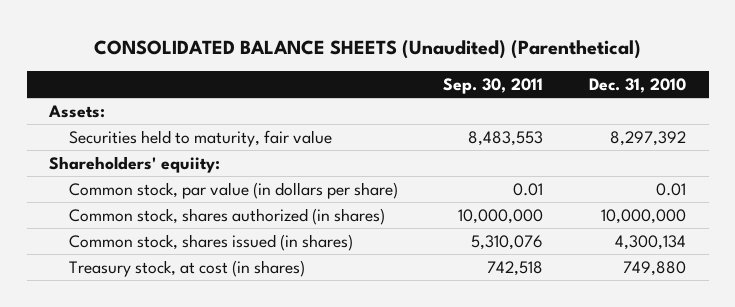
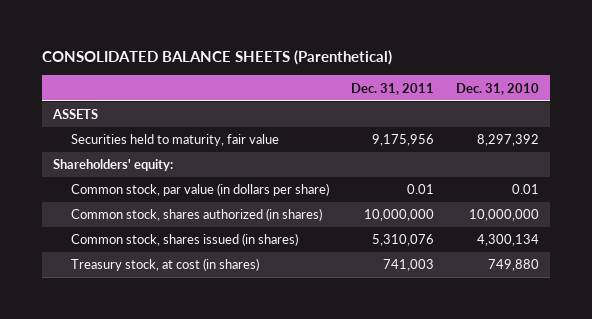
[93,39,641,59] CONSOLIDATED BALANCE SHEETS (Unaudited) (Parenthetical) -> [41,50,392,66] CONSOLIDATED BALANCE SHEETS (Parenthetical)
[443,78,544,95] Sep. 30, 2011 -> none
none -> [351,82,435,95] Dec. 31, 2011
[48,104,106,118] Assets: -> [52,109,99,120] ASSETS
[49,155,221,173] Shareholders' equiity: -> [53,159,174,172] Shareholders' equity:

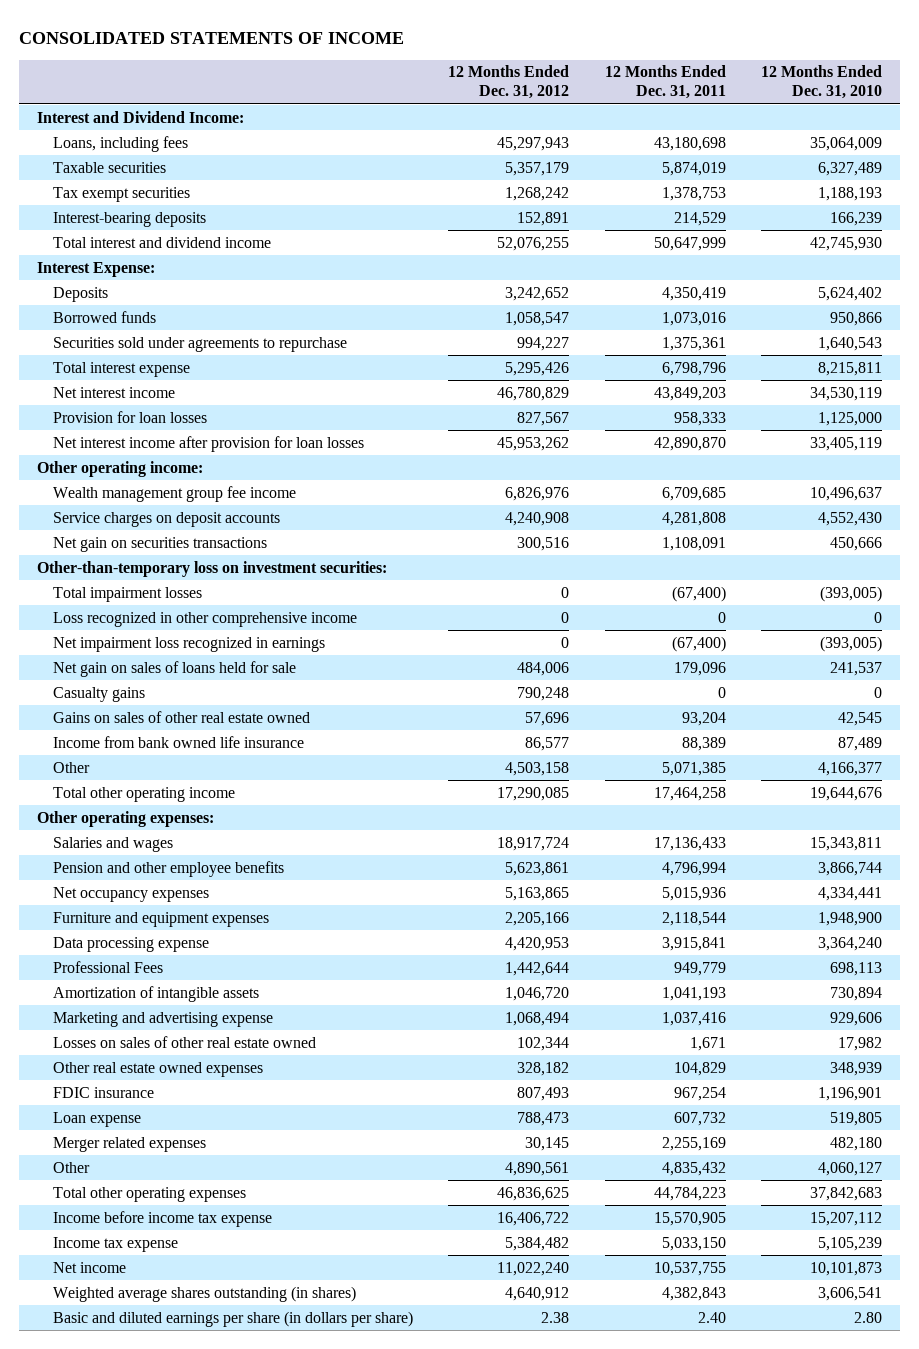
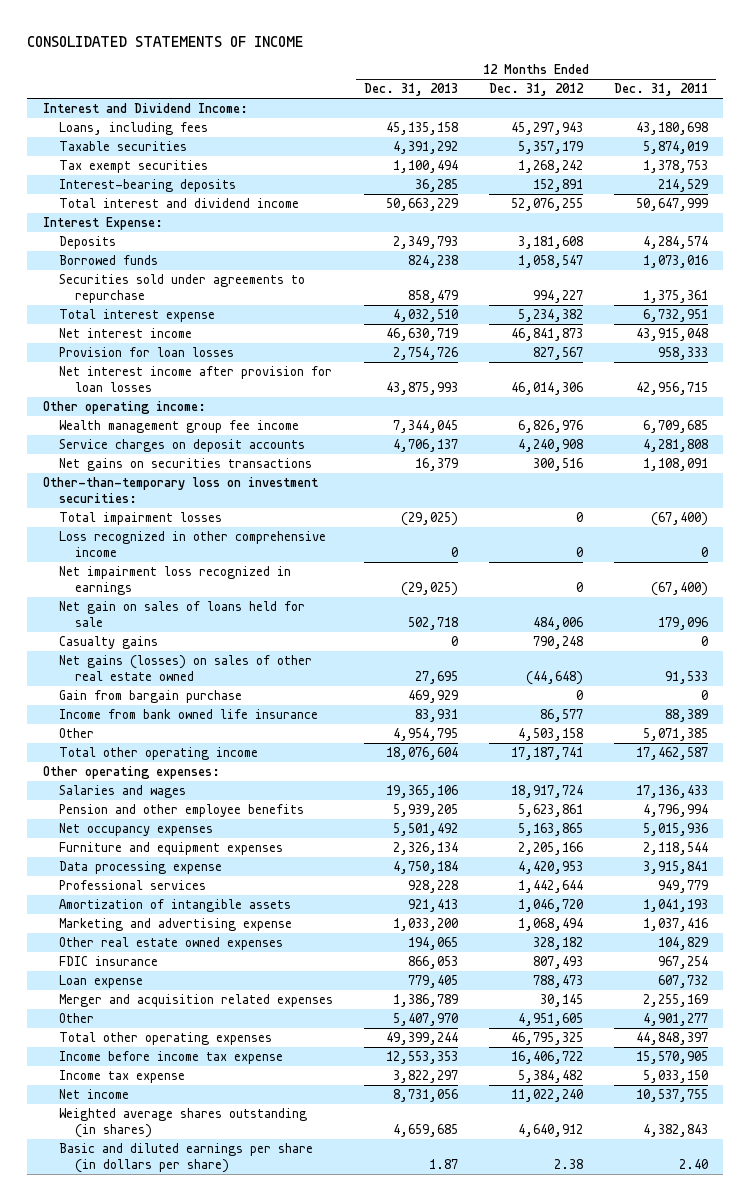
[761,65,883,100] 12 Months Ended Dec. 31, 2010 -> none
none -> [363,83,458,97] Dec. 31, 2013
[505,286,570,301] 3,242,652 -> [517,236,583,250] 3,181,608
[661,286,726,301] 4,350,419 -> [642,236,708,250] 4,284,574
[505,361,570,376] 5,295,426 -> [517,309,583,323] 5,234,382
[661,361,726,376] 6,798,796 -> [642,309,708,323] 6,732,951
[497,386,570,401] 46,780,829 -> [510,328,583,342] 46,841,873
[653,386,726,401] 43,849,203 -> [635,328,708,342] 43,915,048
[497,436,570,451] 45,953,262 -> [510,381,583,395] 46,014,306
[653,436,726,451] 42,890,870 -> [635,381,708,395] 42,956,715
[52,536,267,552] Net gain on securities transactions -> [58,458,312,472] Net gains on securities transactions
[52,710,310,723] Gains on sales of other real estate owned -> [58,655,312,681] Net gains (losses) on sales of other real estate owned
[525,711,570,726] 57,696 -> [525,670,583,685] (44,648)
[681,711,726,726] 93,204 -> [664,670,708,684] 91,533
none -> [58,690,242,704] Gain from bargain purchase
[497,786,570,801] 17,290,085 -> [510,747,583,761] 17,187,741
[653,786,726,801] 17,464,258 -> [635,747,708,761] 17,462,587
[52,960,163,973] Professional Fees -> [58,880,206,891] Professional services
[52,1035,316,1048] Losses on sales of other real estate owned -> none
[52,1136,206,1152] Merger related expenses -> [58,994,333,1008] Merger and acquisition related expenses
[505,1161,570,1176] 4,890,561 -> [517,1013,583,1027] 4,951,605
[661,1161,726,1176] 4,835,432 -> [642,1013,708,1027] 4,901,277
[497,1186,570,1201] 46,836,625 -> [510,1032,583,1046] 46,795,325
[653,1186,726,1201] 44,784,223 -> [635,1032,708,1046] 44,848,397

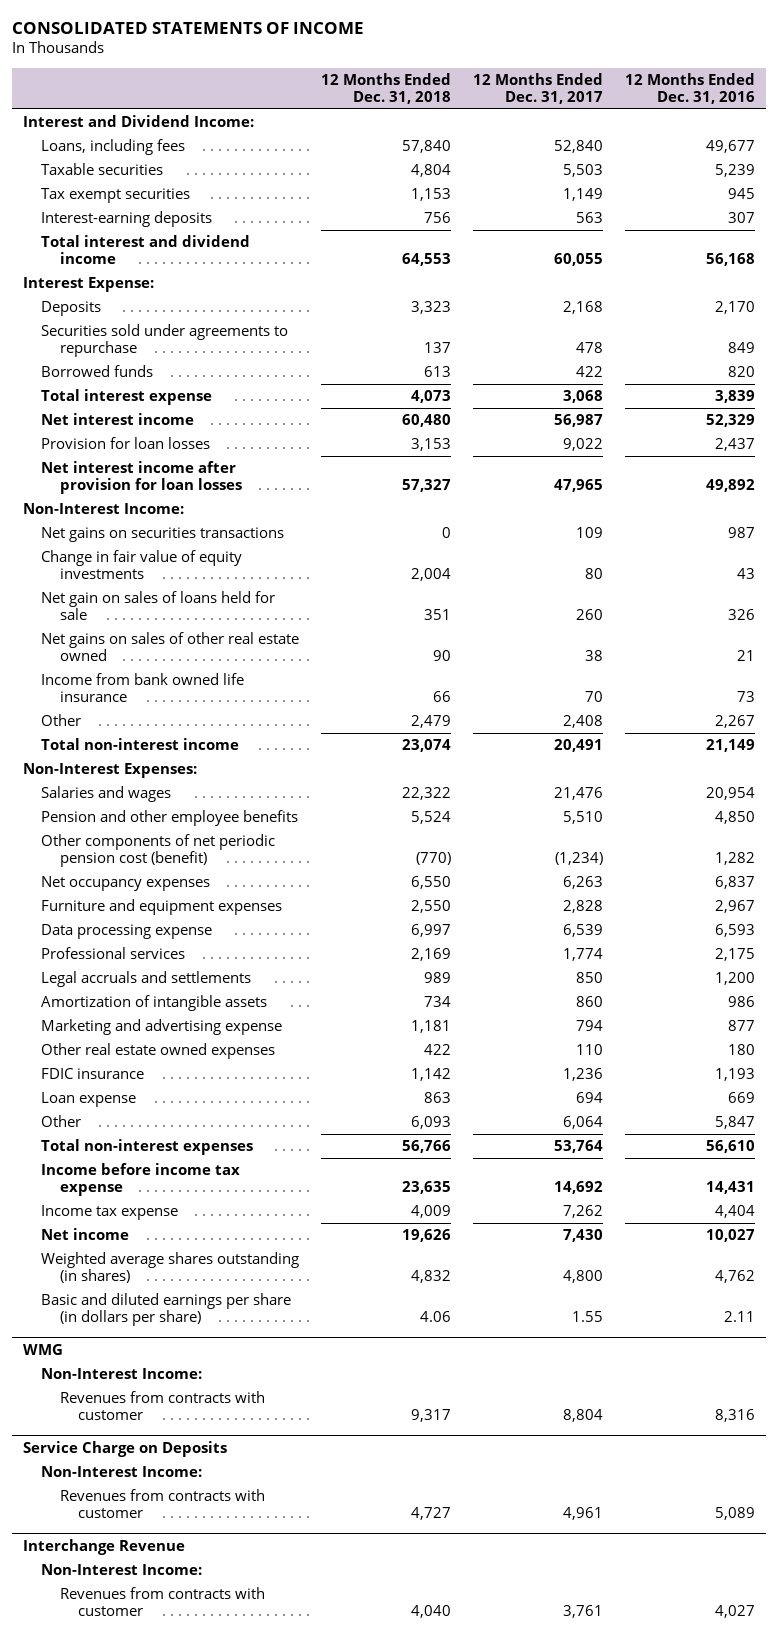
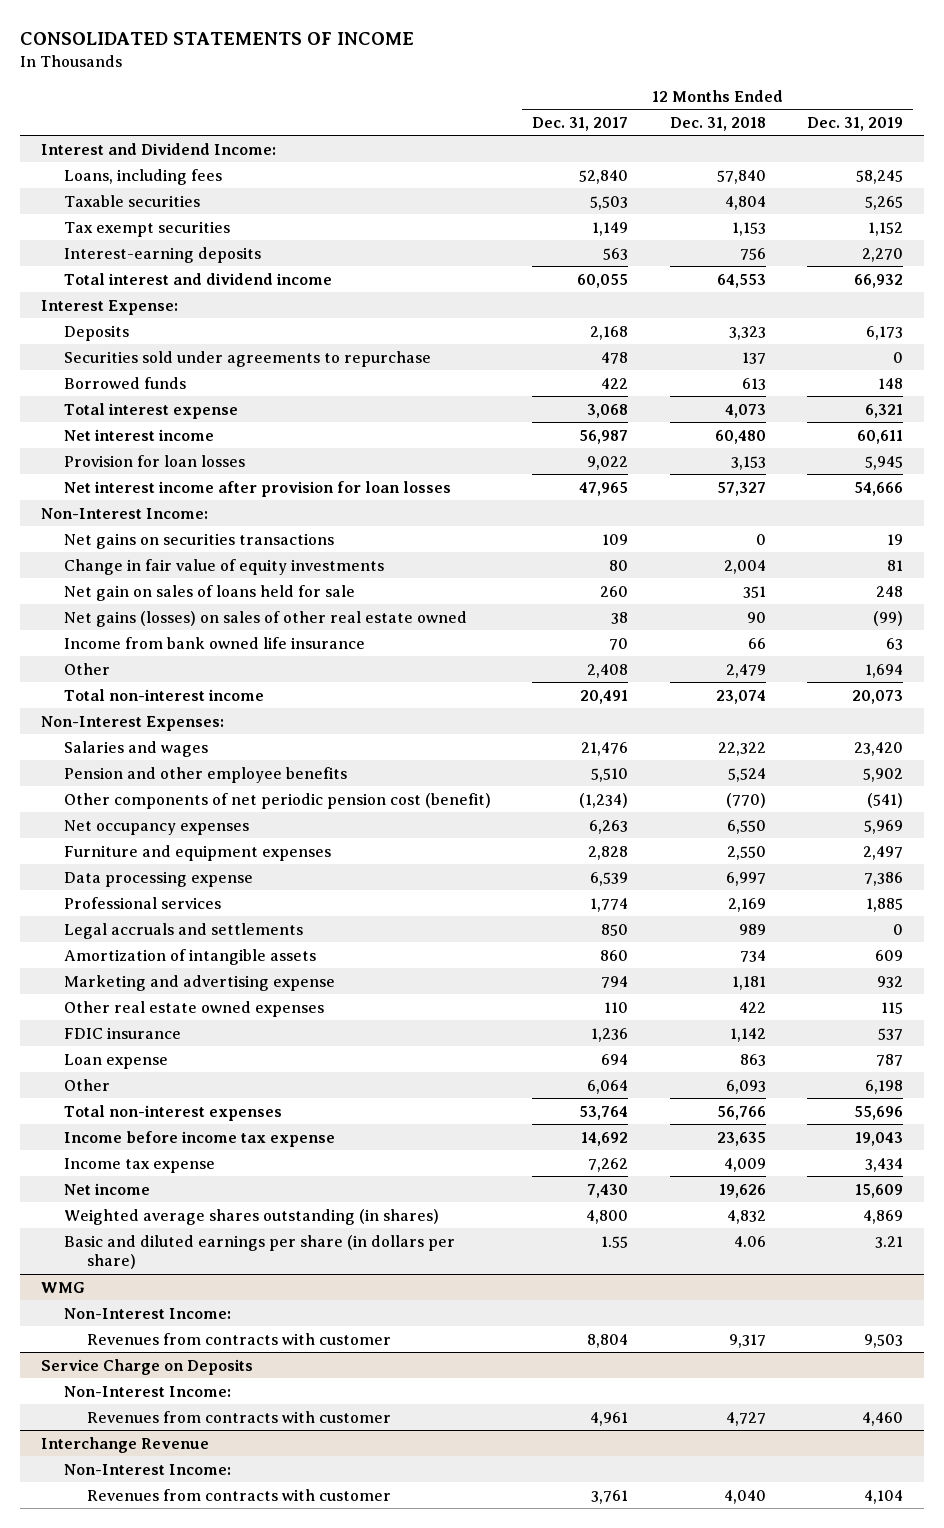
[625,73,756,104] 12 Months Ended Dec. 31, 2016 -> none
none -> [807,116,904,131] Dec. 31, 2019
[41,632,300,661] Net gains on sales of other real estate owned -> [64,610,468,627] Net gains (losses) on sales of other real estate owned

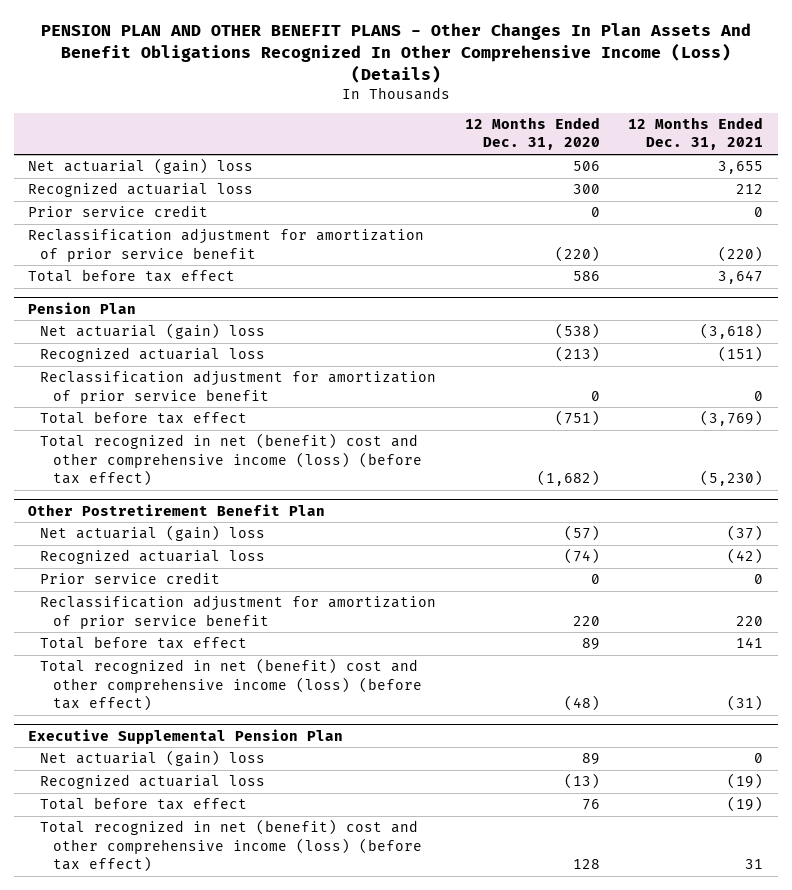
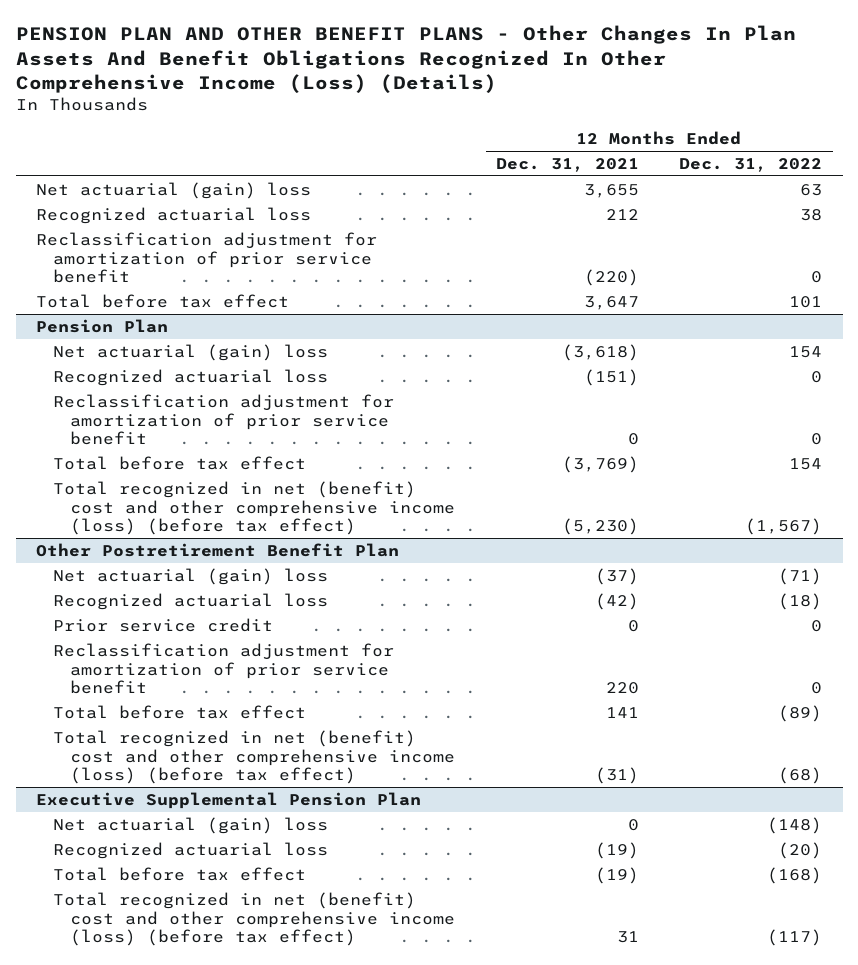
[464,117,600,151] 12 Months Ended Dec. 31, 2020 -> none
none -> [679,158,823,173] Dec. 31, 2022
[28,205,209,218] Prior service credit -> none

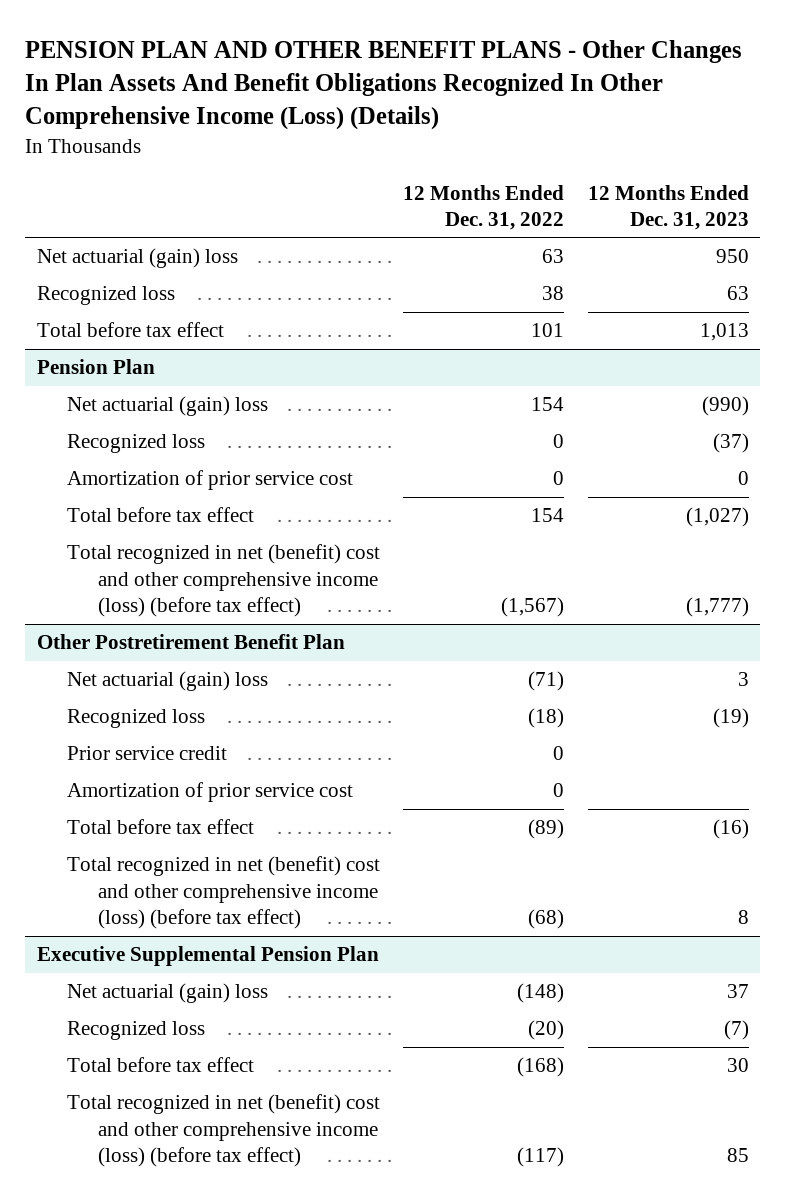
[495,158,639,173] Dec. 31, 2021 -> none
none -> [587,184,749,230] 12 Months Ended Dec. 31, 2023
[36,231,378,284] Reclassification adjustment for amortization of prior service benefit -> none
[36,206,312,224] Recognized actuarial loss -> [36,286,175,306] Recognized loss
[53,368,329,386] Recognized actuarial loss -> [67,434,206,454] Recognized loss
[53,393,395,446] Reclassification adjustment for amortization of prior service benefit -> [67,470,354,491] Amortization of prior service cost
[53,592,329,610] Recognized actuarial loss -> [67,709,206,729] Recognized loss
[53,642,395,695] Reclassification adjustment for amortization of prior service benefit -> [67,782,354,803] Amortization of prior service cost
[53,841,329,859] Recognized actuarial loss -> [67,1021,206,1041] Recognized loss

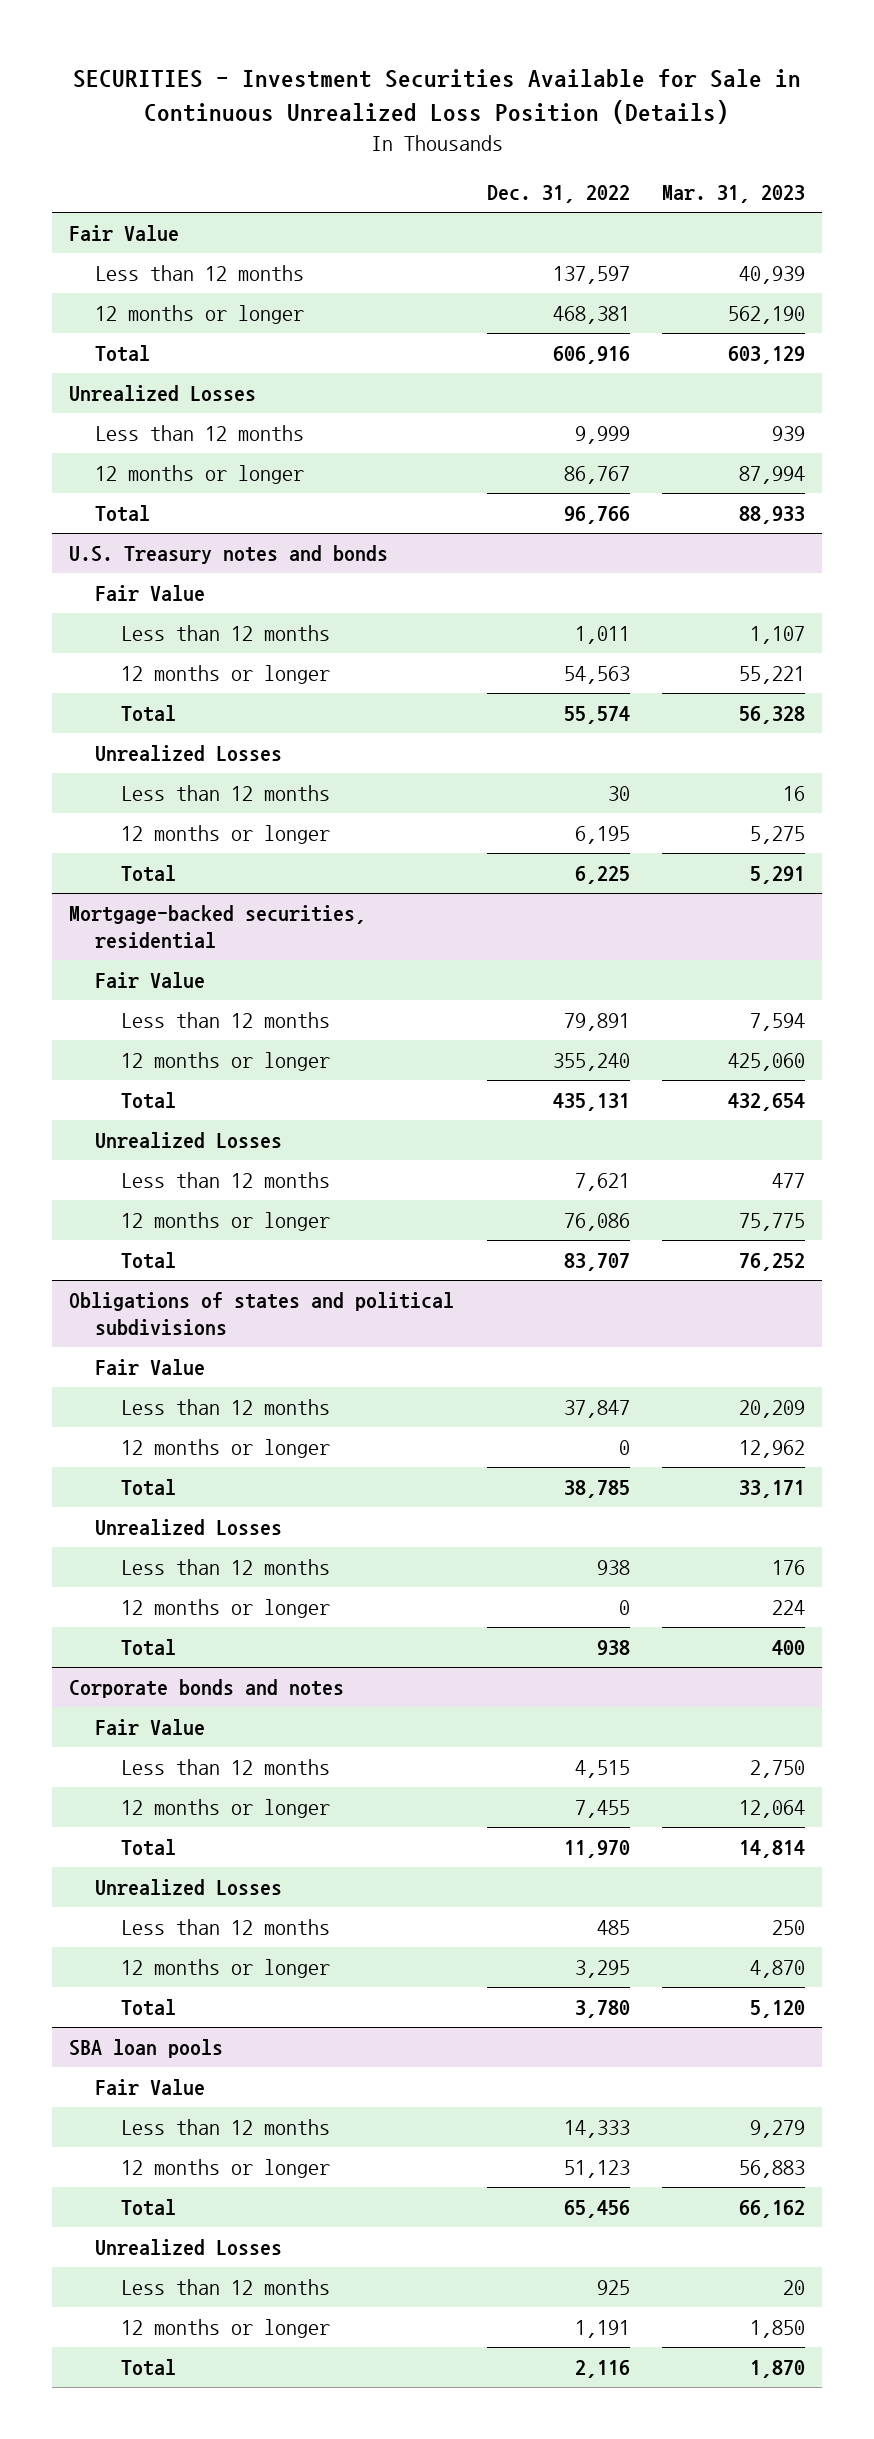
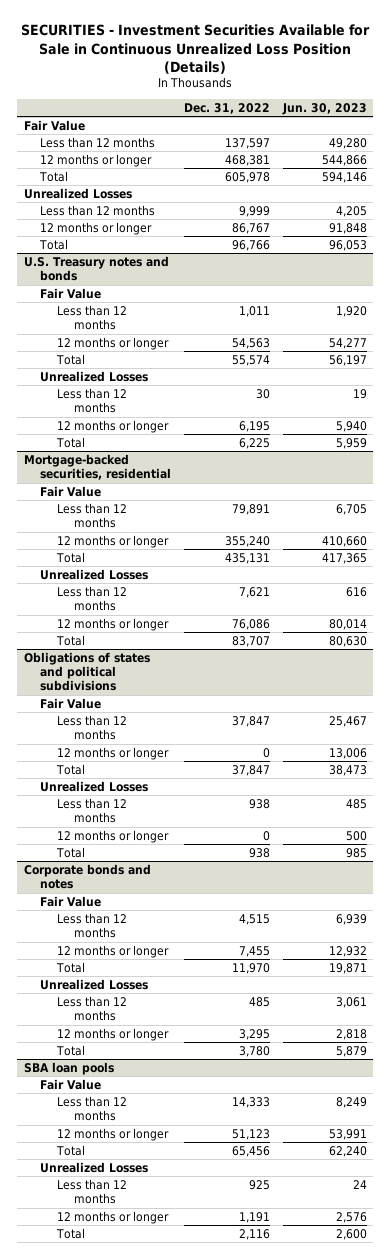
[662,184,806,203] Mar. 31, 2023 -> none
none -> [281,102,367,115] Jun. 30, 2023
[552,346,630,365] 606,916 -> [225,171,271,183] 605,978
[563,1480,630,1499] 38,785 -> [232,764,271,776] 37,847

